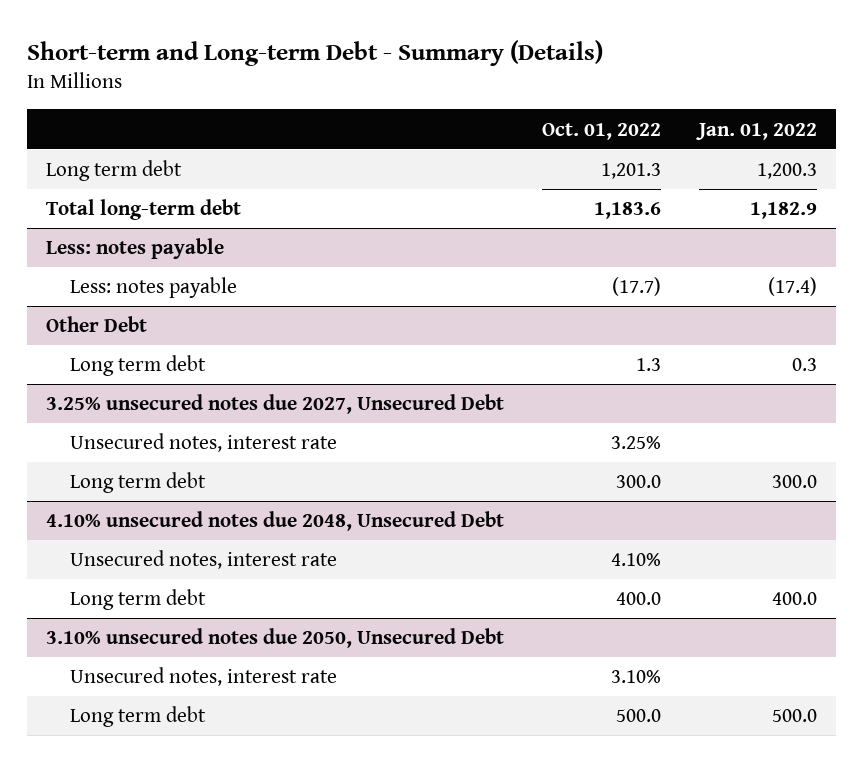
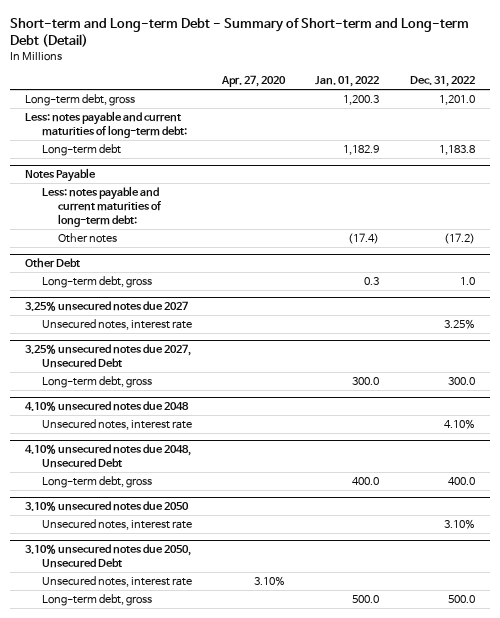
[26,39,603,66] Short-term and Long-term Debt - Summary (Details) -> [10,17,470,47] Short-term and Long-term Debt - Summary of Short-term and Long-term Debt (Detail)
[541,122,661,140] Oct. 01, 2022 -> none
none -> [221,75,287,88] Apr. 27, 2020
none -> [409,76,475,88] Dec. 31, 2022
[45,160,182,182] Long term debt -> [25,93,136,106] Long-term debt, gross
none -> [25,110,187,139] Less: notes payable and current maturities of long-term debt:
[45,199,241,221] Total long-term debt -> [41,143,121,156] Long-term debt
[45,238,224,260] Less: notes payable -> [25,168,97,183] Notes Payable
none -> [41,185,162,228] Less: notes payable and current maturities of long-term debt:
[70,277,238,299] Less: notes payable -> [57,232,117,243] Other notes
[70,355,207,377] Long term debt -> [41,275,152,288] Long-term debt, gross
none -> [25,301,189,312] 3.25% unsecured notes due 2027
none -> [41,318,192,330] Unsecured notes, interest rate
none -> [41,375,152,388] Long-term debt, gross
none -> [25,401,190,412] 4.10% unsecured notes due 2048
[70,472,207,494] Long term debt -> none
none -> [41,475,152,488] Long-term debt, gross
none -> [25,501,190,512] 3.10% unsecured notes due 2050
[70,589,207,611] Long term debt -> none
[70,706,207,728] Long term debt -> [41,593,152,606] Long-term debt, gross

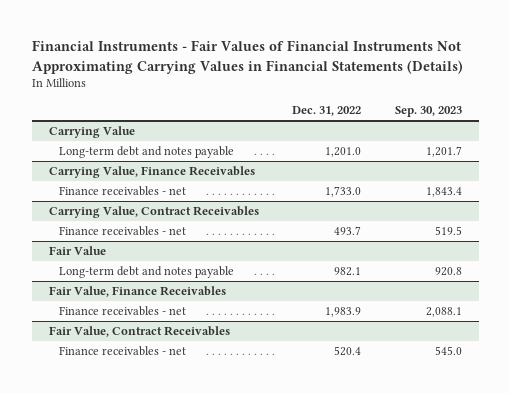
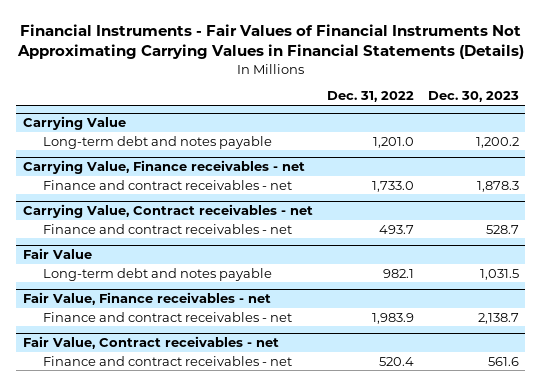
[394,106,462,118] Sep. 30, 2023 -> none
none -> [427,91,519,103] Dec. 30, 2023
[48,166,255,179] Carrying Value, Finance Receivables -> [23,160,306,175] Carrying Value, Finance receivables - net
[58,186,186,197] Finance receivables - net -> [43,179,293,190] Finance and contract receivables - net
[48,206,259,219] Carrying Value, Contract Receivables -> [23,204,314,219] Carrying Value, Contract receivables - net
[58,226,186,237] Finance receivables - net -> [43,223,293,234] Finance and contract receivables - net
[48,286,226,298] Fair Value, Finance Receivables -> [23,292,272,306] Fair Value, Finance receivables - net
[58,306,186,317] Finance receivables - net -> [43,311,293,322] Finance and contract receivables - net
[48,326,230,338] Fair Value, Contract Receivables -> [23,336,280,350] Fair Value, Contract receivables - net
[58,346,186,357] Finance receivables - net -> [43,355,293,366] Finance and contract receivables - net

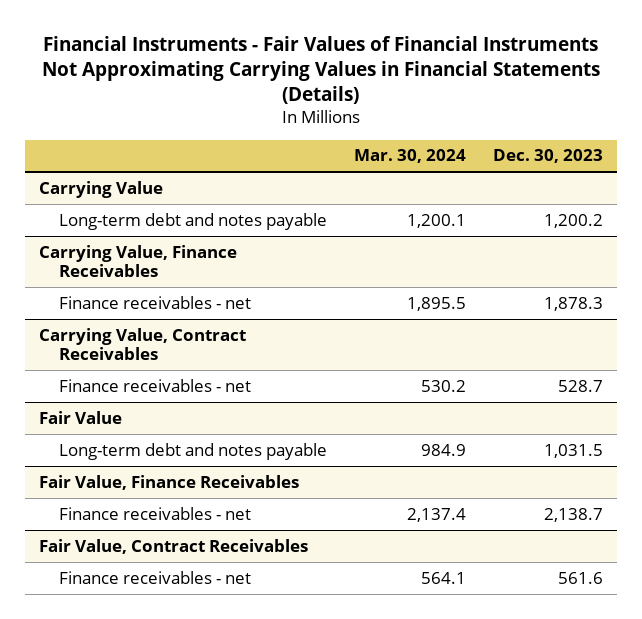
[326,91,414,103] Dec. 31, 2022 -> none
none -> [354,149,467,164] Mar. 30, 2024
[23,160,306,175] Carrying Value, Finance receivables - net -> [38,244,237,277] Carrying Value, Finance Receivables
[43,179,293,190] Finance and contract receivables - net -> [59,295,252,309] Finance receivables - net
[23,204,314,219] Carrying Value, Contract receivables - net -> [38,327,246,360] Carrying Value, Contract Receivables
[43,223,293,234] Finance and contract receivables - net -> [59,378,252,392] Finance receivables - net
[23,292,272,306] Fair Value, Finance receivables - net -> [38,474,299,490] Fair Value, Finance Receivables
[43,311,293,322] Finance and contract receivables - net -> [59,506,252,520] Finance receivables - net
[23,336,280,350] Fair Value, Contract receivables - net -> [38,538,308,554] Fair Value, Contract Receivables
[43,355,293,366] Finance and contract receivables - net -> [59,570,252,584] Finance receivables - net

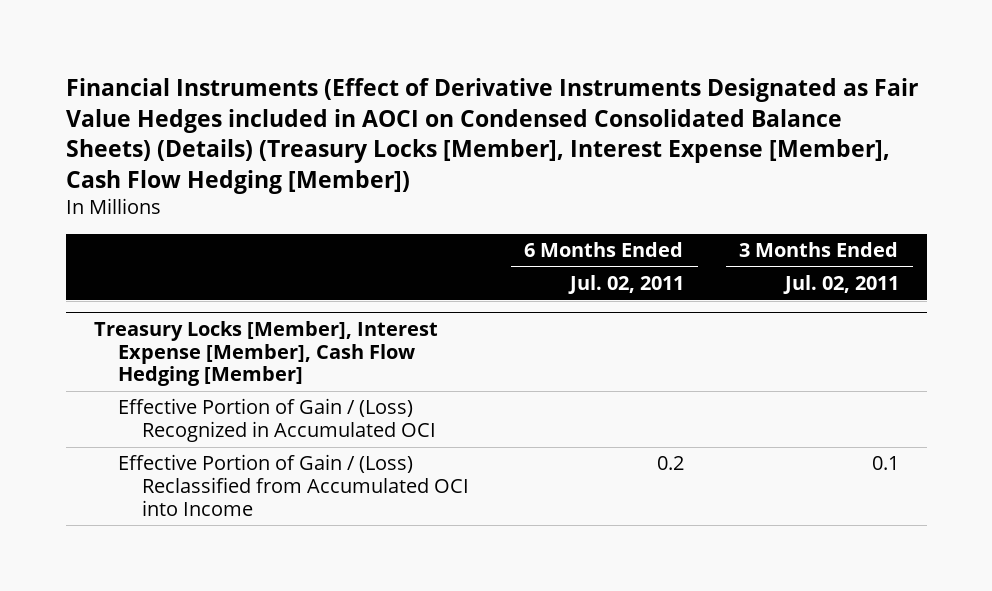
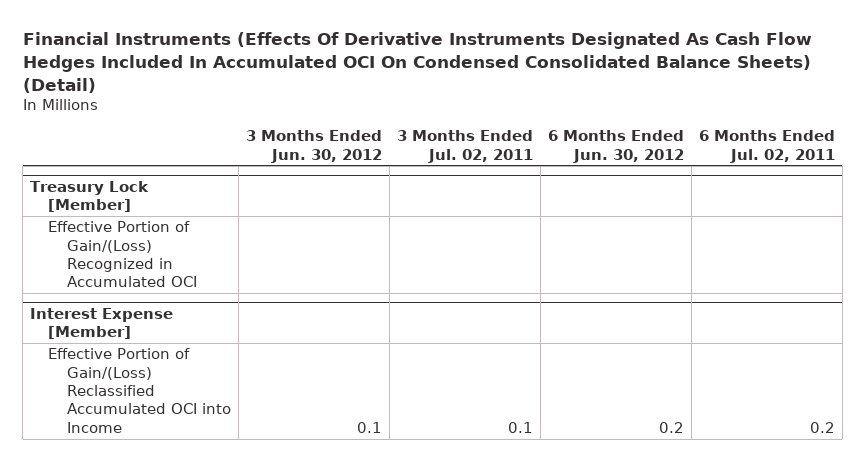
[65,78,918,194] Financial Instruments (Effect of Derivative Instruments Designated as Fair Value Hedges included in AOCI on Condensed Consolidated Balance Sheets) (Details) (Treasury Locks [Member], Interest Expense [Member], Cash Flow Hedging [Member]) -> [22,32,812,93] Financial Instruments (Effects Of Derivative Instruments Designated As Cash Flow Hedges Included In Accumulated OCI On Condensed Consolidated Balance Sheets) (Detail)
none -> [245,130,382,163] 3 Months Ended Jun. 30, 2012
none -> [547,130,684,163] 6 Months Ended Jun. 30, 2012
[93,320,438,387] Treasury Locks [Member], Interest Expense [Member], Cash Flow Hedging [Member] -> none
none -> [30,180,150,212] Treasury Lock [Member]
[117,398,436,443] Effective Portion of Gain / (Loss) Recognized in Accumulated OCI -> [48,221,197,288] Effective Portion of Gain/(Loss) Recognized in Accumulated OCI
none -> [30,307,174,339] Interest Expense [Member]
[117,454,469,516] Effective Portion of Gain / (Loss) Reclassified from Accumulated OCI into Income -> [48,348,231,433] Effective Portion of Gain/(Loss) Reclassified Accumulated OCI into Income

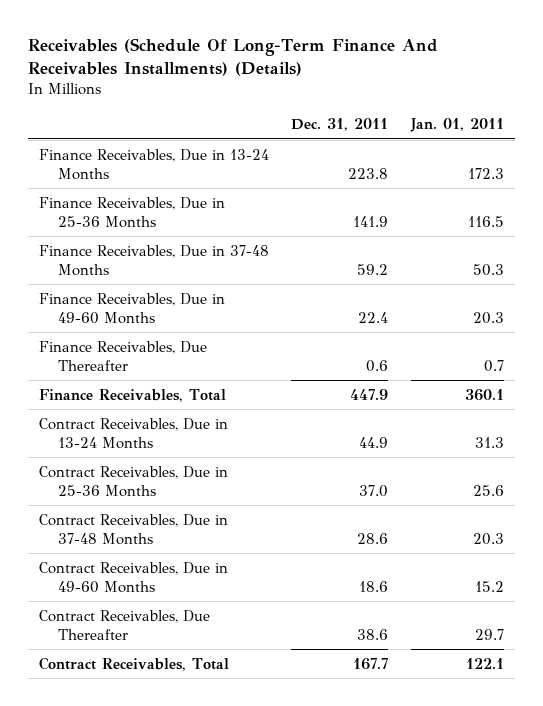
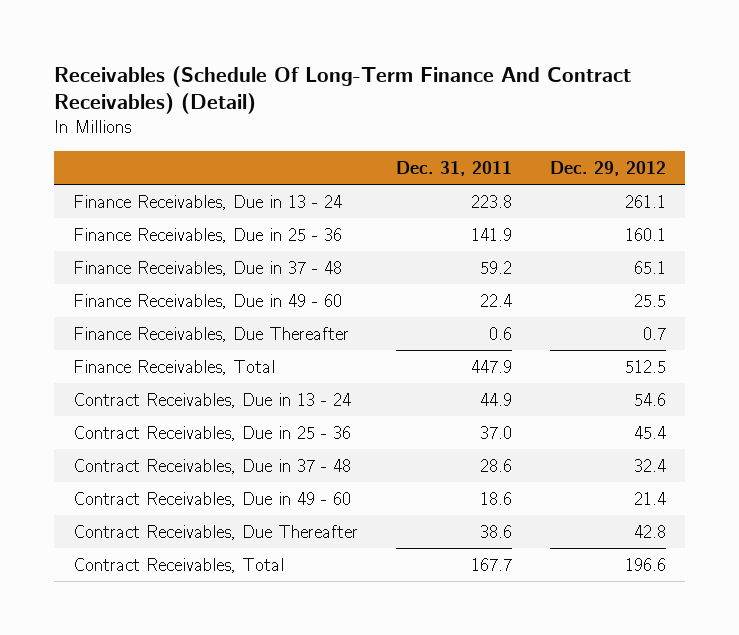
[27,38,438,77] Receivables (Schedule Of Long-Term Finance And Receivables Installments) (Details) -> [53,65,631,115] Receivables (Schedule Of Long-Term Finance And Contract Receivables) (Detail)
[409,118,504,133] Jan. 01, 2011 -> none
none -> [550,160,667,176] Dec. 29, 2012
[39,148,270,180] Finance Receivables, Due in 13-24 Months -> none
[39,196,226,228] Finance Receivables, Due in 25-36 Months -> [72,194,342,210] Finance Receivables, Due in 13 - 24
[353,215,389,227] 141.9 -> [471,194,513,208] 223.8
[39,244,270,276] Finance Receivables, Due in 37-48 Months -> [72,227,342,243] Finance Receivables, Due in 25 - 36
[357,263,389,275] 59.2 -> [471,227,513,241] 141.9
[39,292,226,324] Finance Receivables, Due in 49-60 Months -> [72,260,342,276] Finance Receivables, Due in 37 - 48
[358,311,389,323] 22.4 -> [480,260,513,274] 59.2
none -> [72,293,342,309] Finance Receivables, Due in 49 - 60
[39,417,229,449] Contract Receivables, Due in 13-24 Months -> none
[39,465,229,497] Contract Receivables, Due in 25-36 Months -> [72,392,351,408] Contract Receivables, Due in 13 - 24
[359,484,389,497] 37.0 -> [480,392,513,406] 44.9
[39,513,229,545] Contract Receivables, Due in 37-48 Months -> [72,425,351,441] Contract Receivables, Due in 25 - 36
[357,532,389,544] 28.6 -> [480,425,513,439] 37.0
[39,561,229,593] Contract Receivables, Due in 49-60 Months -> [72,458,351,474] Contract Receivables, Due in 37 - 48
[359,580,389,592] 18.6 -> [480,458,513,472] 28.6
none -> [72,491,351,507] Contract Receivables, Due in 49 - 60

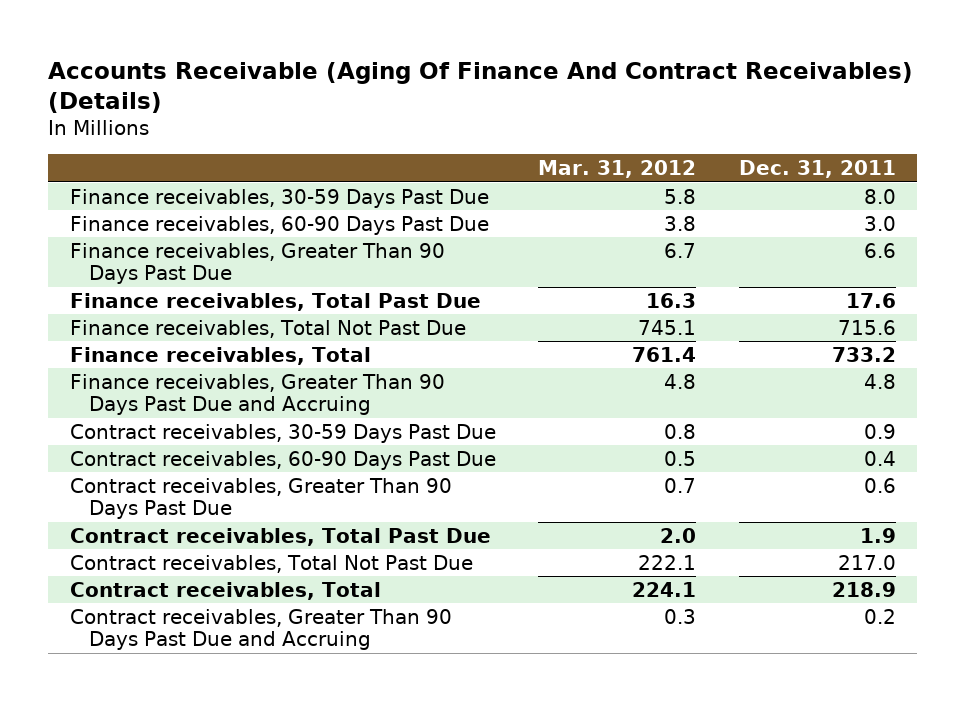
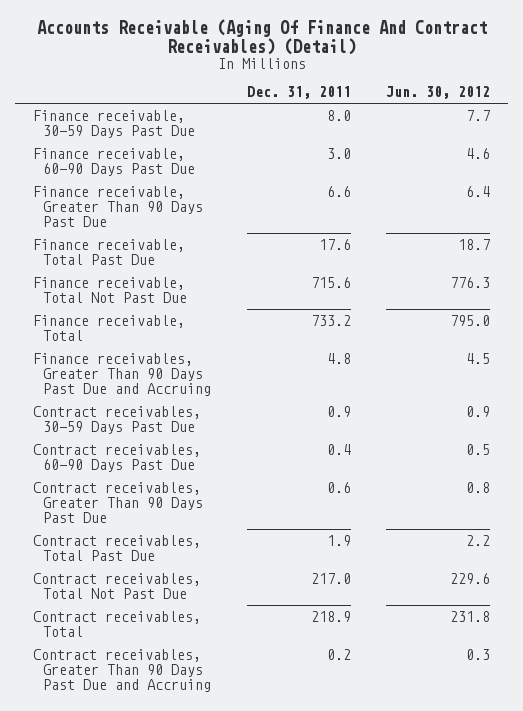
[48,61,914,113] Accounts Receivable (Aging Of Finance And Contract Receivables) (Details) -> [36,19,487,55] Accounts Receivable (Aging Of Finance And Contract Receivables) (Detail)
[538,160,697,179] Mar. 31, 2012 -> none
none -> [385,86,490,100] Jun. 30, 2012
[69,188,489,208] Finance receivables, 30-59 Days Past Due -> [33,109,196,139] Finance receivable, 30-59 Days Past Due
[69,215,489,235] Finance receivables, 60-90 Days Past Due -> [33,147,196,177] Finance receivable, 60-90 Days Past Due
[69,242,445,285] Finance receivables, Greater Than 90 Days Past Due -> [33,185,204,228] Finance receivable, Greater Than 90 Days Past Due
[69,292,481,311] Finance receivables, Total Past Due -> [33,238,186,266] Finance receivable, Total Past Due
[69,319,466,338] Finance receivables, Total Not Past Due -> [33,276,188,304] Finance receivable, Total Not Past Due
[69,346,371,365] Finance receivables, Total -> [33,314,186,342] Finance receivable, Total

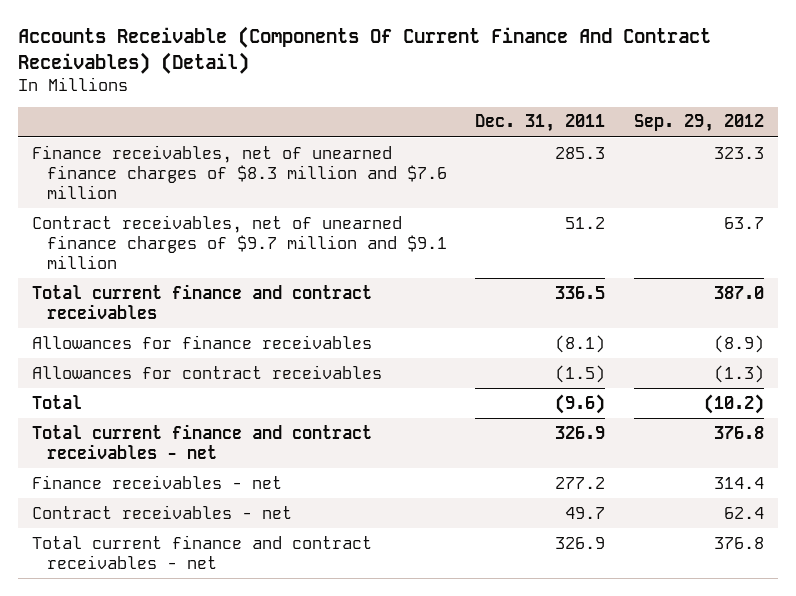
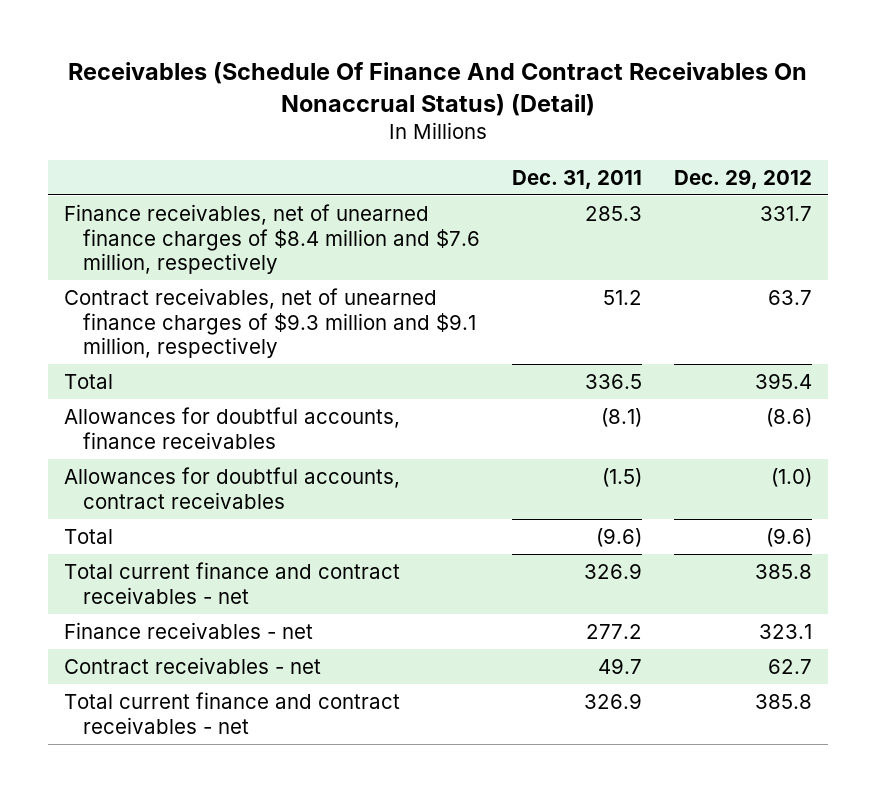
[18,26,712,74] Accounts Receivable (Components Of Current Finance And Contract Receivables) (Detail) -> [67,61,807,116] Receivables (Schedule Of Finance And Contract Receivables On Nonaccrual Status) (Detail)
[633,114,764,133] Sep. 29, 2012 -> none
none -> [673,168,812,189] Dec. 29, 2012
[32,144,447,199] Finance receivables, net of unearned finance charges of $8.3 million and $7.6 million -> [63,204,480,274] Finance receivables, net of unearned finance charges of $8.4 million and $7.6 million, respectively
[32,214,447,269] Contract receivables, net of unearned finance charges of $9.7 million and $9.1 million -> [63,288,476,358] Contract receivables, net of unearned finance charges of $9.3 million and $9.1 million, respectively
[32,283,373,319] Total current finance and contract receivables -> [63,374,113,390] Total
[32,334,373,349] Allowances for finance receivables -> [63,407,400,449] Allowances for doubtful accounts, finance receivables
[32,364,383,379] Allowances for contract receivables -> [63,467,400,509] Allowances for doubtful accounts, contract receivables

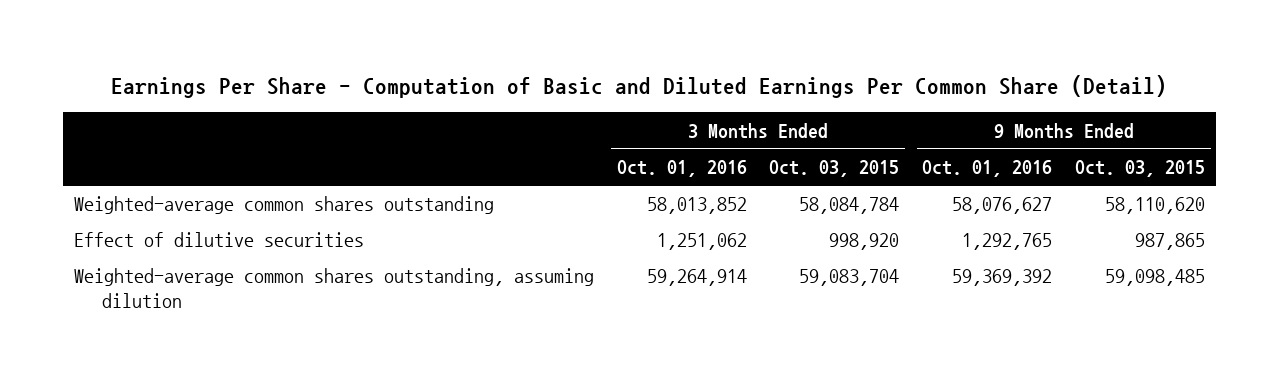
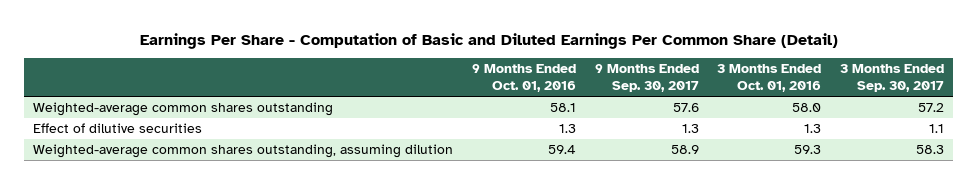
[769,160,900,178] Oct. 03, 2015 -> none
[1074,160,1205,178] Oct. 03, 2015 -> none
none -> [594,64,699,93] 9 Months Ended Sep. 30, 2017
none -> [839,64,944,93] 3 Months Ended Sep. 30, 2017
[646,197,747,215] 58,013,852 -> [792,103,822,113] 58.0
[952,197,1053,215] 58,076,627 -> [550,103,577,113] 58.1
[656,233,747,251] 1,251,062 -> [804,124,822,134] 1.3
[962,233,1053,251] 1,292,765 -> [559,124,577,134] 1.3
[646,269,747,287] 59,264,914 -> [794,145,822,155] 59.3
[952,269,1053,287] 59,369,392 -> [548,145,577,155] 59.4

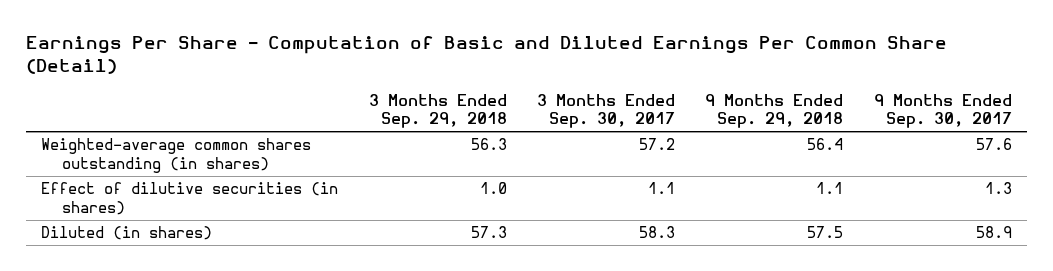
[472,64,577,93] 9 Months Ended Oct. 01, 2016 -> none
[717,64,822,93] 3 Months Ended Oct. 01, 2016 -> none
none -> [368,93,507,129] 3 Months Ended Sep. 29, 2018
none -> [705,93,844,129] 9 Months Ended Sep. 29, 2018
[33,102,334,117] Weighted-average common shares outstanding -> [41,138,312,174] Weighted-average common shares outstanding (in shares)
[33,123,203,134] Effect of dilutive securities -> [41,182,339,216] Effect of dilutive securities (in shares)
[33,144,454,159] Weighted-average common shares outstanding, assuming dilution -> [41,226,213,241] Diluted (in shares)

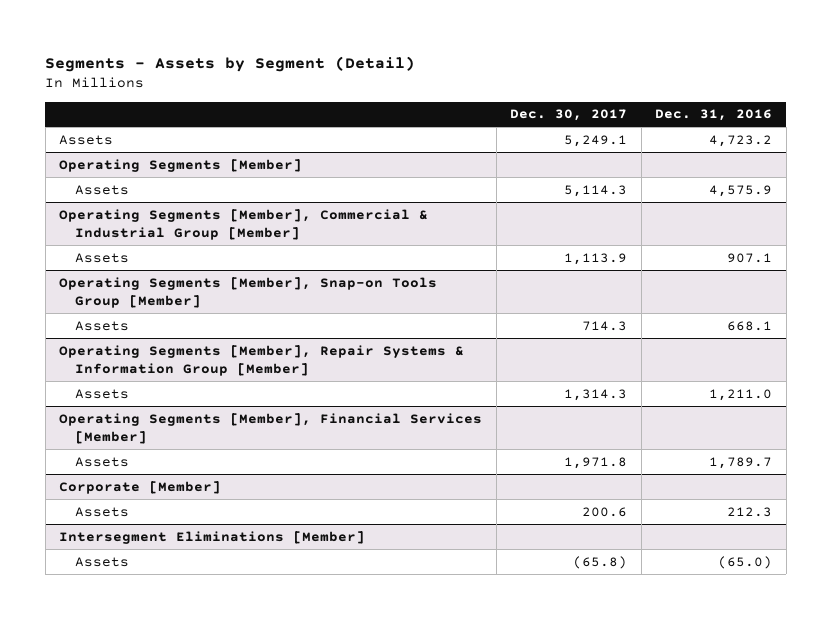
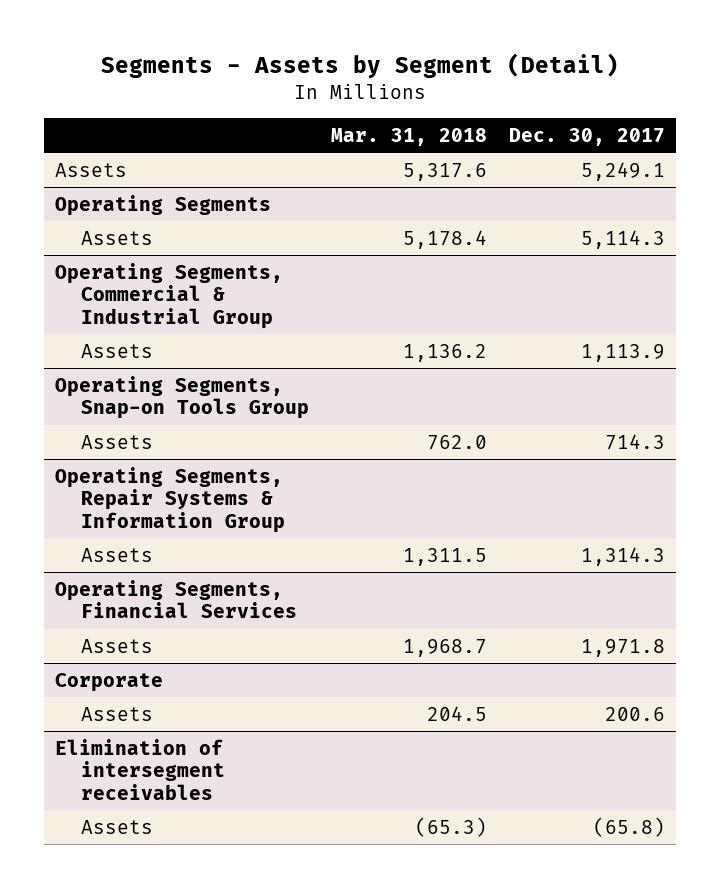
[655,109,773,122] Dec. 31, 2016 -> none
none -> [331,127,488,146] Mar. 31, 2018
[59,158,303,172] Operating Segments [Member] -> [54,194,271,216] Operating Segments
[59,208,429,240] Operating Segments [Member], Commercial & Industrial Group [Member] -> [54,262,283,329] Operating Segments, Commercial & Industrial Group
[59,276,438,308] Operating Segments [Member], Snap-on Tools Group [Member] -> [54,375,310,420] Operating Segments, Snap-on Tools Group
[59,344,465,376] Operating Segments [Member], Repair Systems & Information Group [Member] -> [54,466,286,533] Operating Segments, Repair Systems & Information Group
[59,412,483,444] Operating Segments [Member], Financial Services [Member] -> [54,579,298,619] Operating Segments, Financial Services
[59,480,222,494] Corporate [Member] -> [54,672,163,692] Corporate
[59,530,366,544] Intersegment Eliminations [Member] -> [54,738,226,800] Elimination of intersegment receivables

